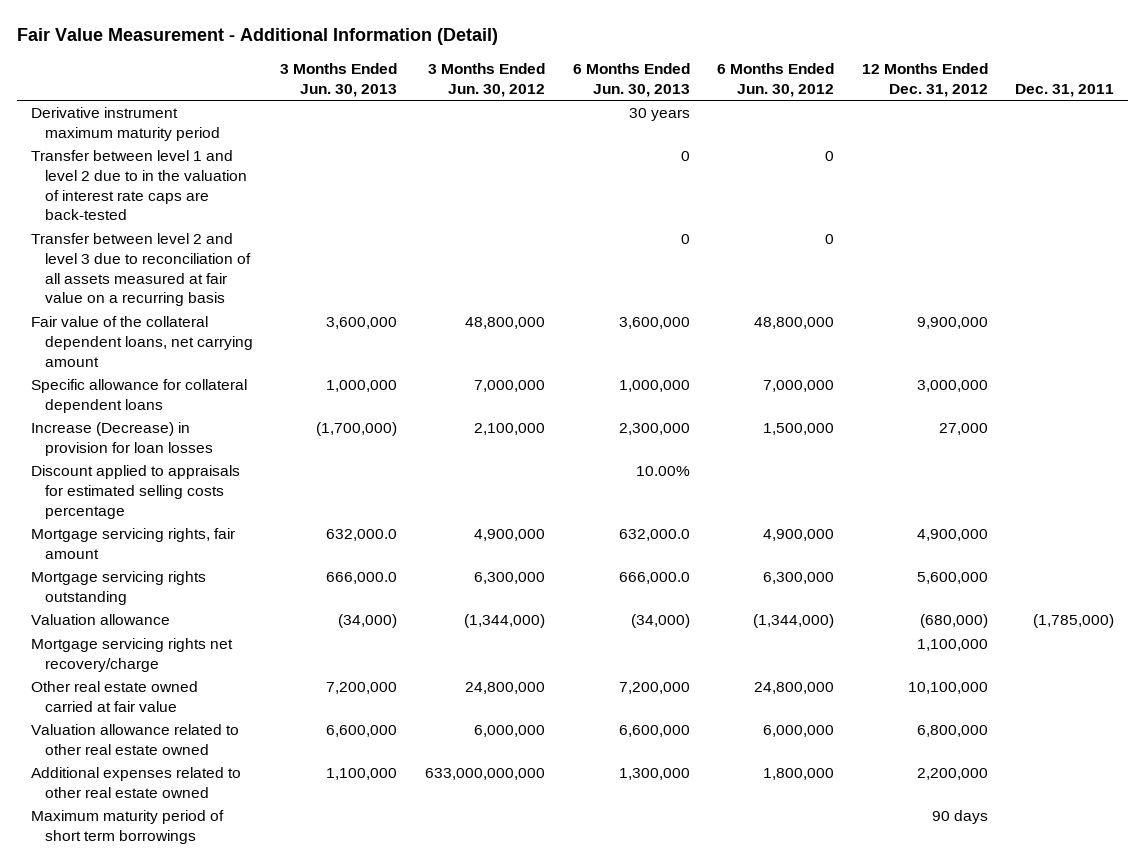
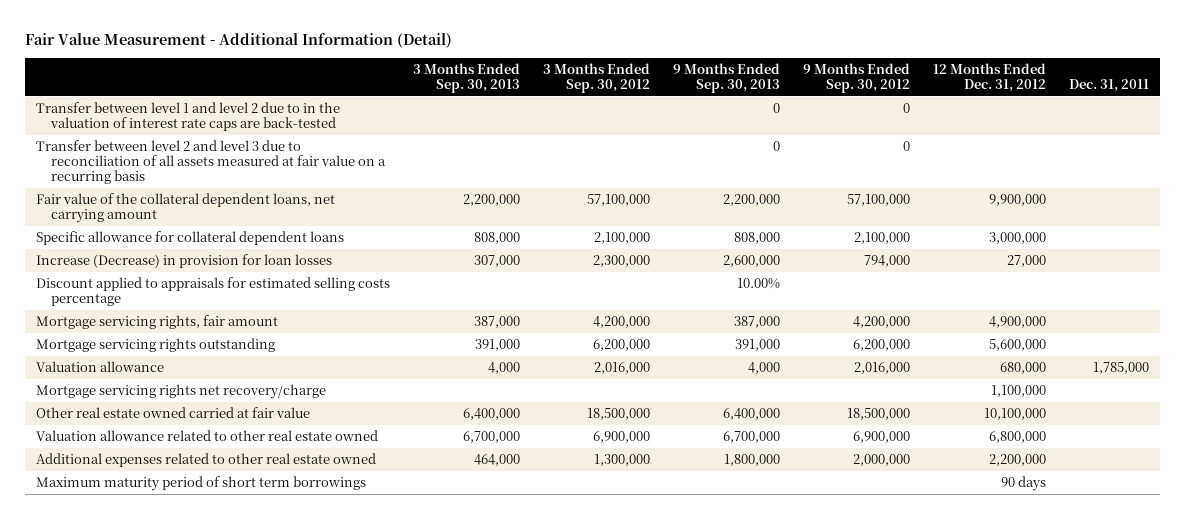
[280,63,398,97] 3 Months Ended Jun. 30, 2013 -> none
[427,63,545,97] 3 Months Ended Jun. 30, 2012 -> none
[572,63,690,97] 6 Months Ended Jun. 30, 2013 -> none
[717,63,835,97] 6 Months Ended Jun. 30, 2012 -> none
none -> [413,62,521,93] 3 Months Ended Sep. 30, 2013
none -> [543,62,651,93] 3 Months Ended Sep. 30, 2012
none -> [673,62,781,93] 9 Months Ended Sep. 30, 2013
none -> [802,62,910,93] 9 Months Ended Sep. 30, 2012
[30,107,220,141] Derivative instrument maximum maturity period -> none
[919,614,988,629] (680,000) -> [999,362,1046,375] 680,000
[1033,614,1115,629] (1,785,000) -> [1092,362,1149,375] 1,785,000

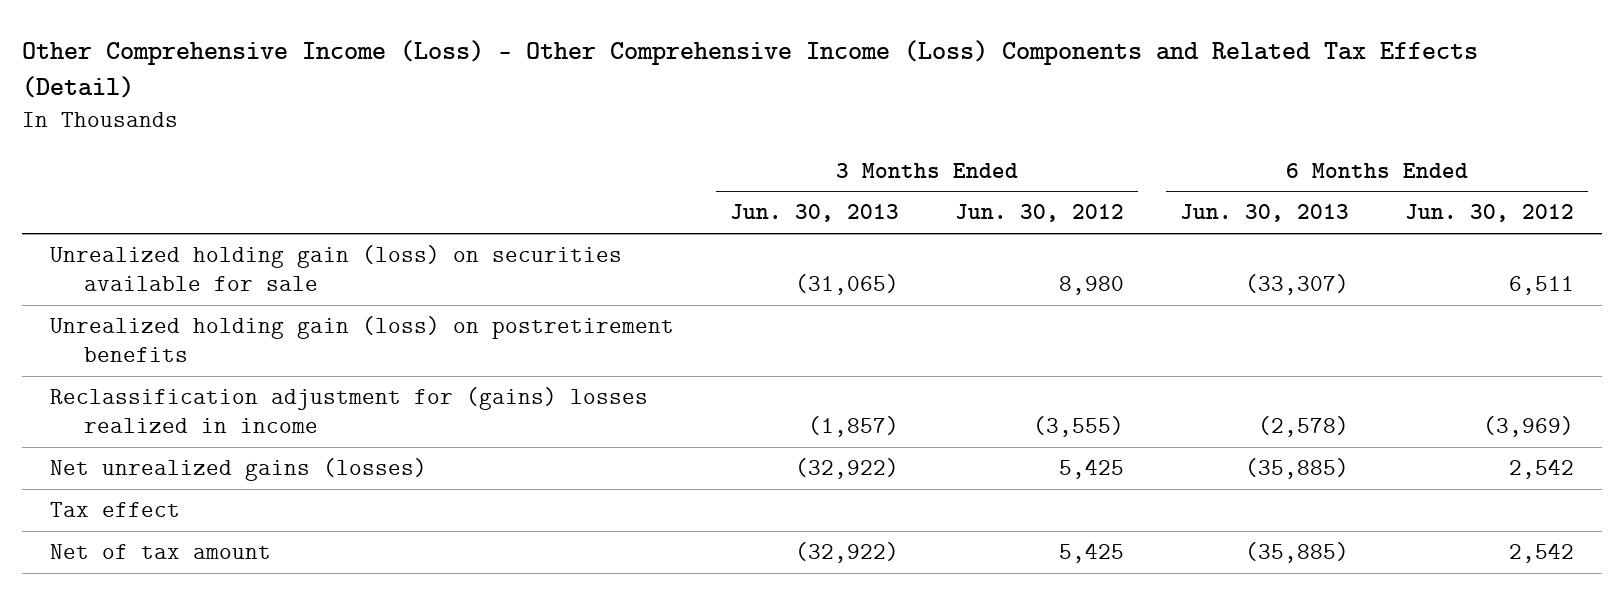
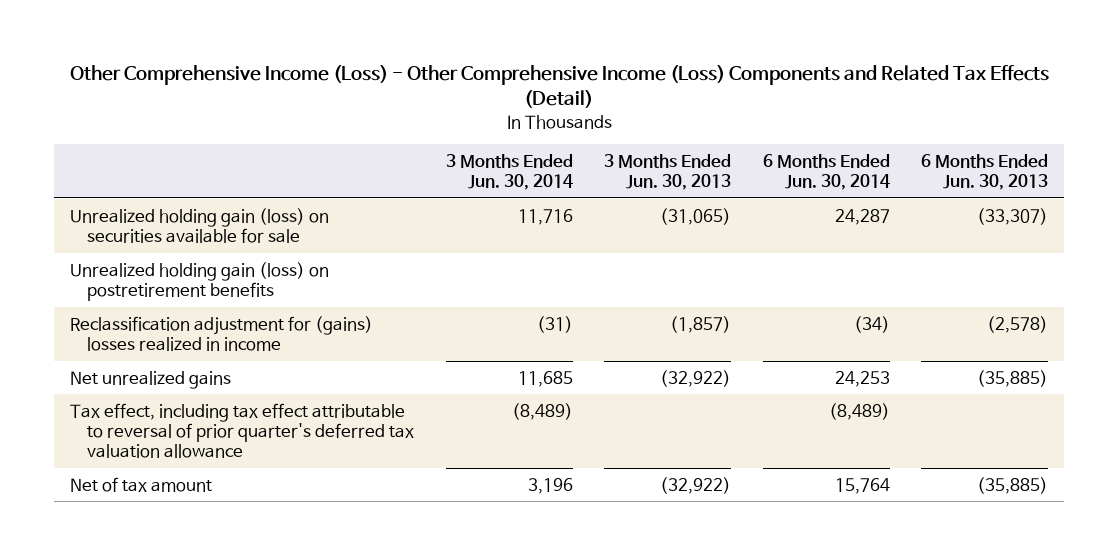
[955,204,1125,223] Jun. 30, 2012 -> none
[1405,204,1575,223] Jun. 30, 2012 -> none
none -> [445,153,573,190] 3 Months Ended Jun. 30, 2014
none -> [762,153,890,190] 6 Months Ended Jun. 30, 2014
[50,457,428,481] Net unrealized gains (losses) -> [69,370,231,389] Net unrealized gains
[50,501,181,517] Tax effect -> [69,402,415,458] Tax effect, including tax effect attributable to reversal of prior quarter's deferred tax valuation allowance

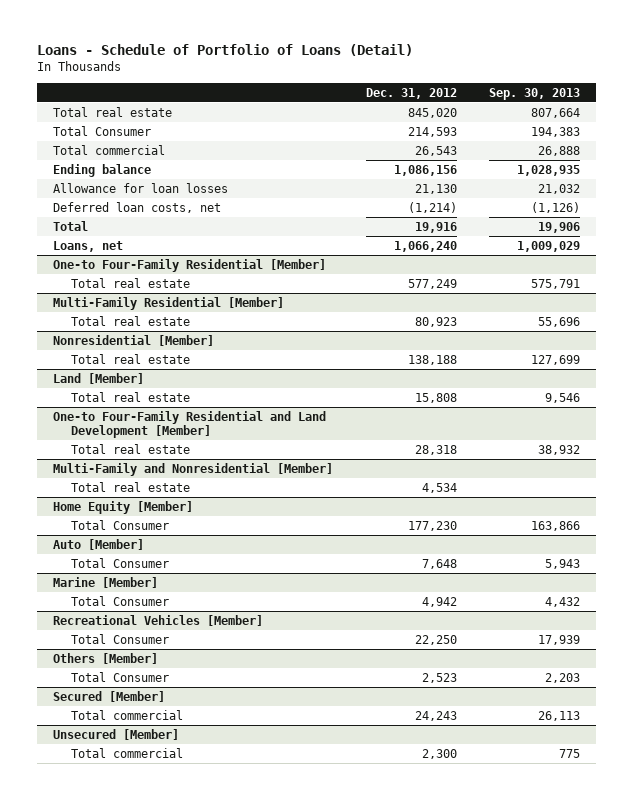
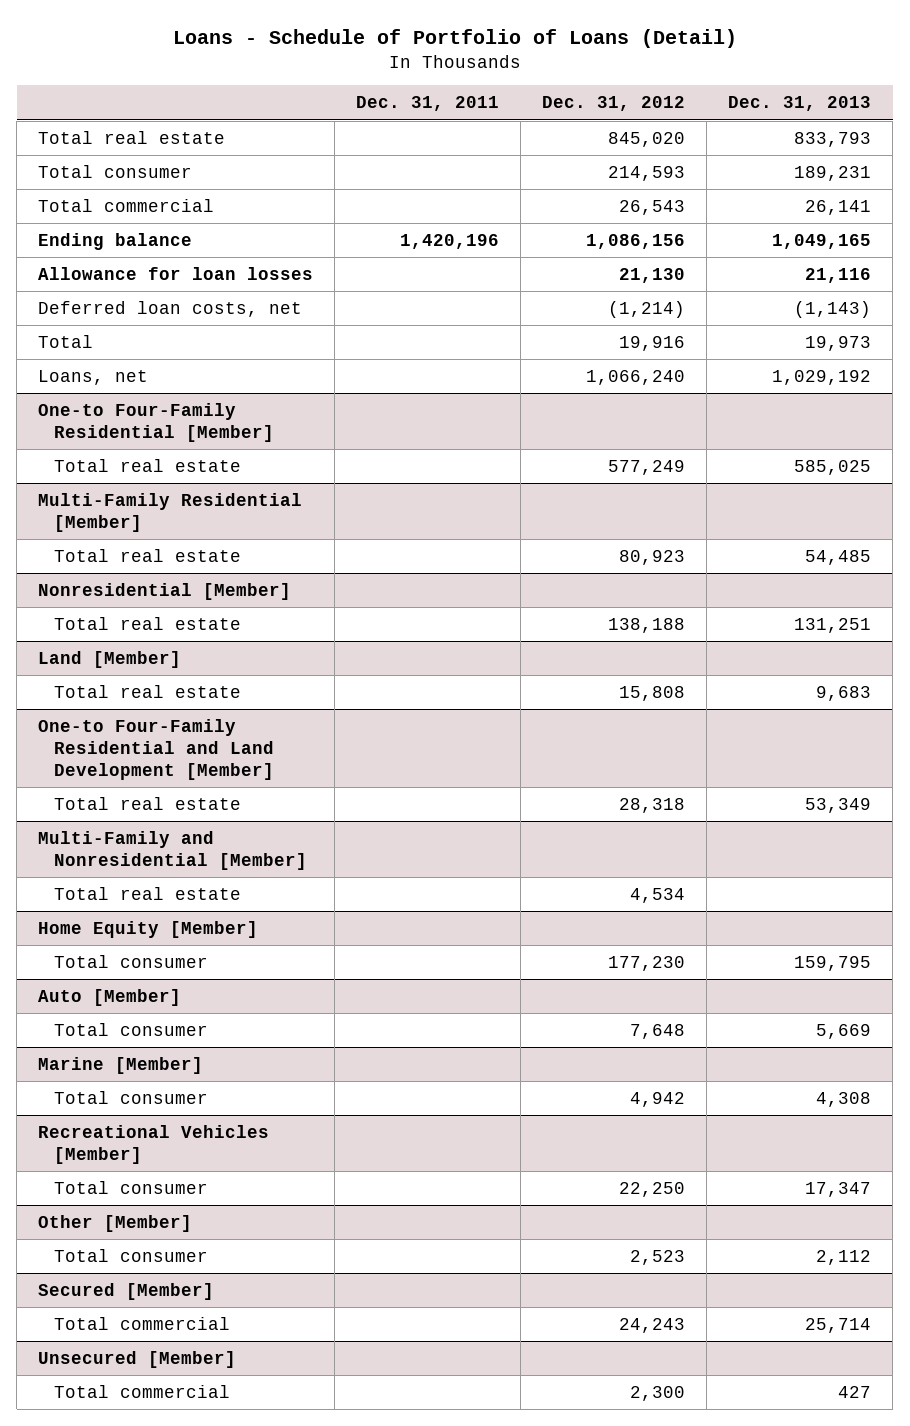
[489,87,581,100] Sep. 30, 2013 -> none
none -> [356,96,500,112] Dec. 31, 2011
none -> [728,96,872,112] Dec. 31, 2013
[53,125,152,136] Total Consumer -> [38,164,193,178] Total consumer
[71,519,170,530] Total Consumer -> [54,954,209,968] Total consumer
[71,557,170,568] Total Consumer -> [54,1022,209,1036] Total consumer
[71,595,170,606] Total Consumer -> [54,1090,209,1104] Total consumer
[71,633,170,644] Total Consumer -> [54,1180,209,1194] Total consumer
[53,652,159,664] Others [Member] -> [38,1214,193,1232] Other [Member]
[71,671,170,682] Total Consumer -> [54,1248,209,1262] Total consumer

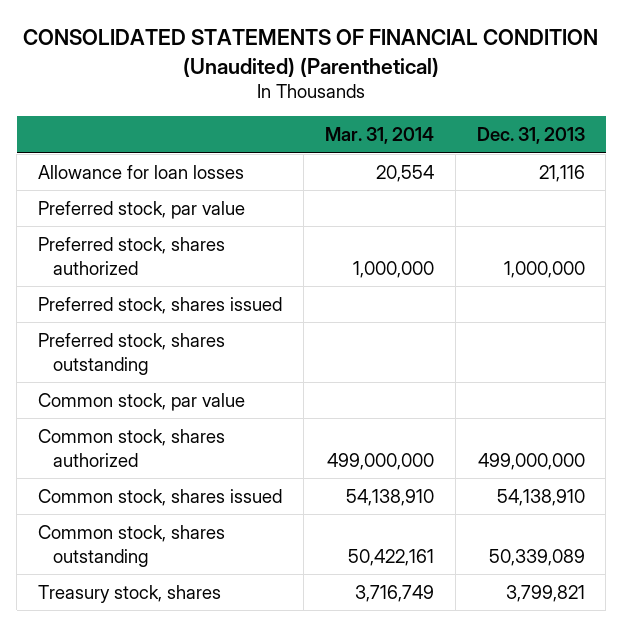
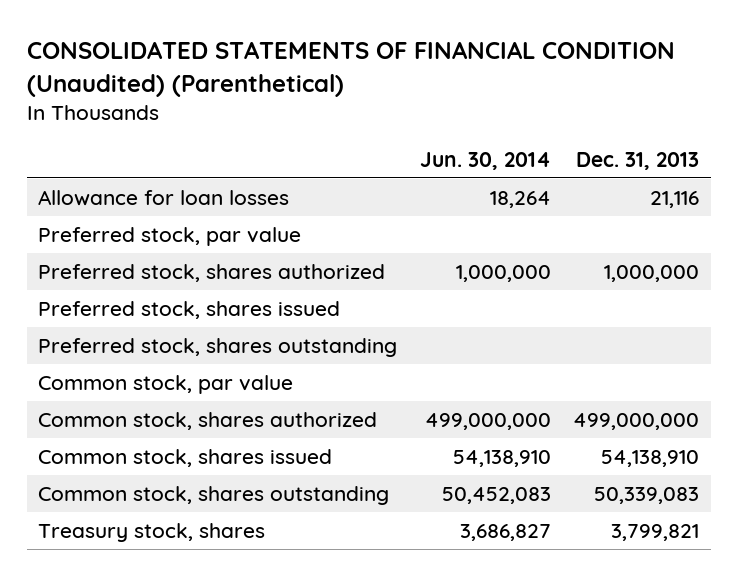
[324,127,434,145] Mar. 31, 2014 -> none
none -> [419,151,551,170] Jun. 30, 2014
[488,548,585,566] 50,339,089 -> [594,486,700,504] 50,339,083

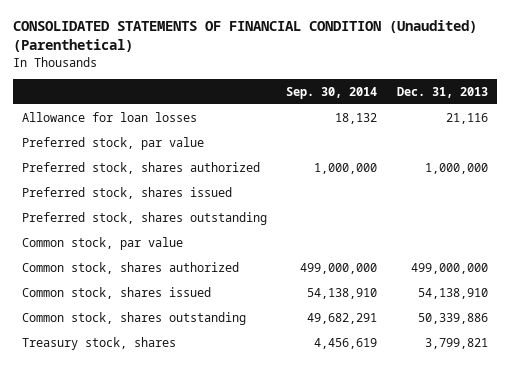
[419,151,551,170] Jun. 30, 2014 -> none
none -> [286,86,378,99] Sep. 30, 2014
[594,486,700,504] 50,339,083 -> [417,312,488,324] 50,339,886

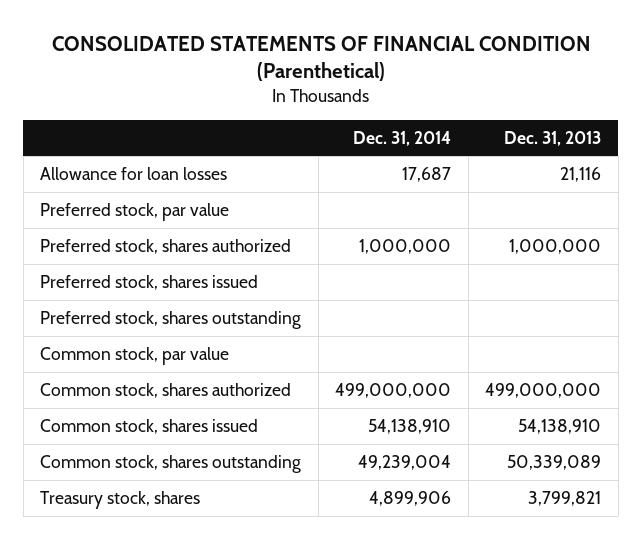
[12,20,477,53] CONSOLIDATED STATEMENTS OF FINANCIAL CONDITION (Unaudited) (Parenthetical) -> [51,35,591,82] CONSOLIDATED STATEMENTS OF FINANCIAL CONDITION (Parenthetical)
[286,86,378,99] Sep. 30, 2014 -> none
none -> [353,130,452,146] Dec. 31, 2014
[417,312,488,324] 50,339,886 -> [507,454,602,470] 50,339,089

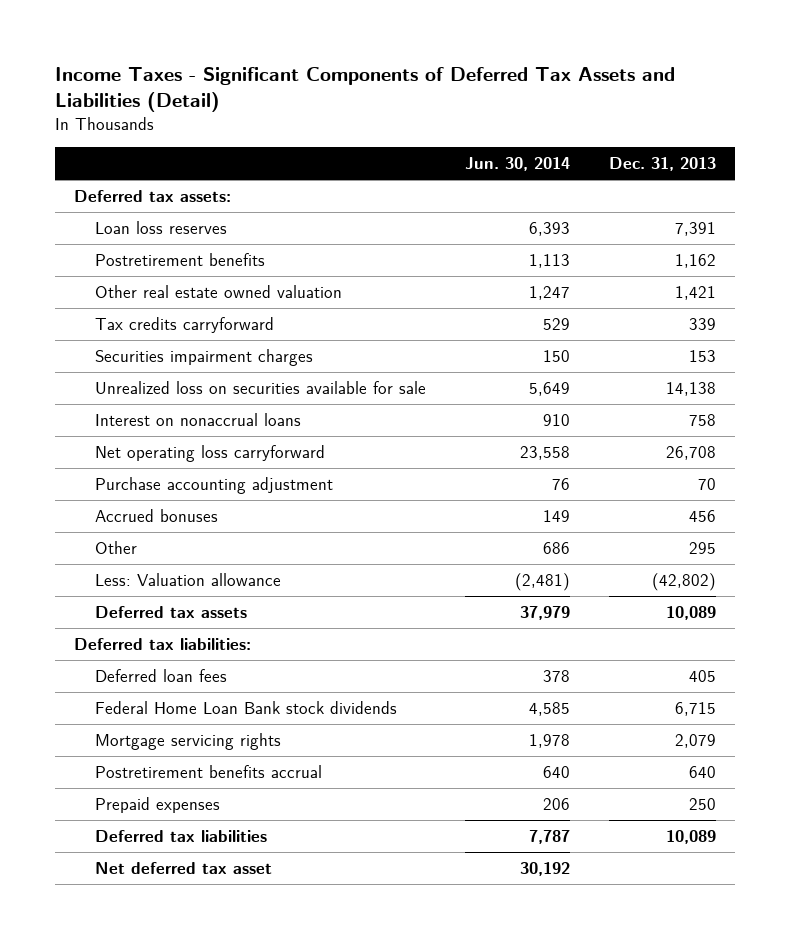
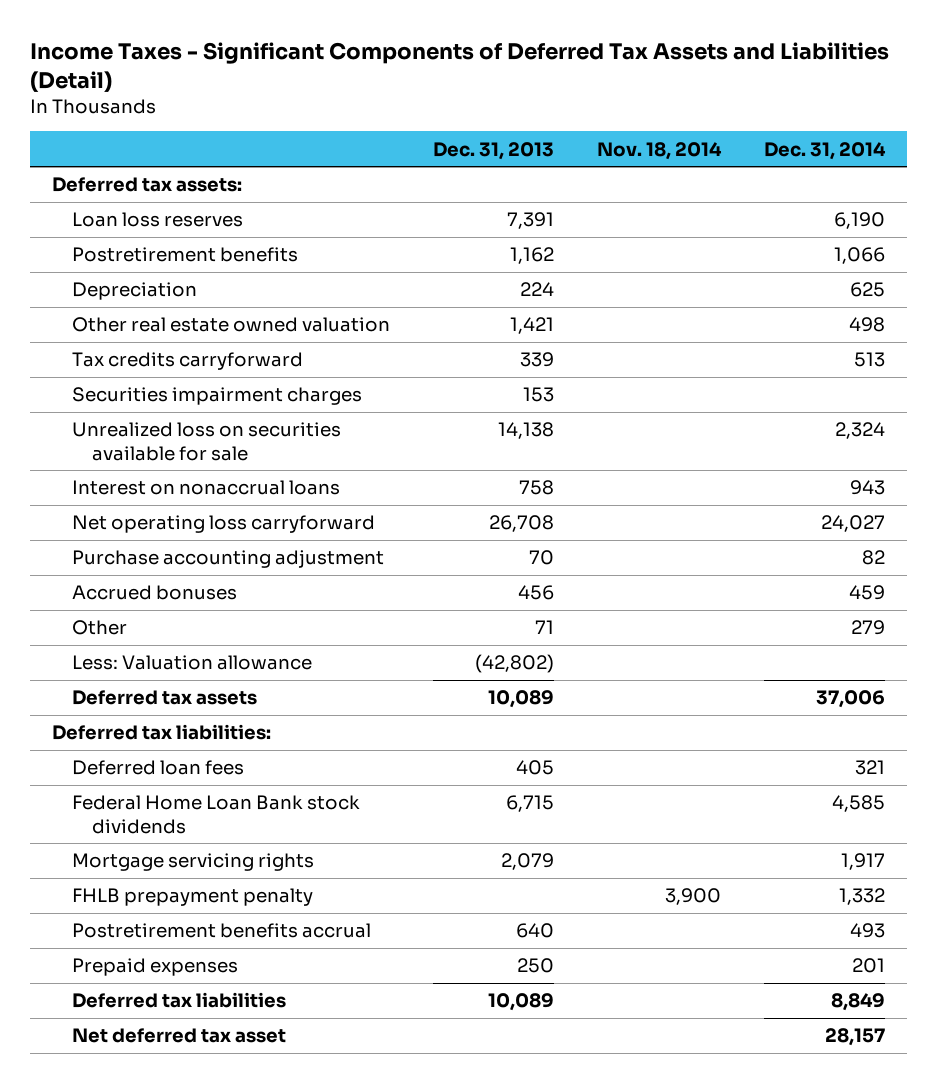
[464,156,570,171] Jun. 30, 2014 -> none
none -> [596,141,722,160] Nov. 18, 2014
none -> [763,141,886,160] Dec. 31, 2014
none -> [71,282,197,301] Depreciation
[688,541,716,554] 295 -> [534,620,554,635] 71
none -> [71,888,313,907] FHLB prepayment penalty

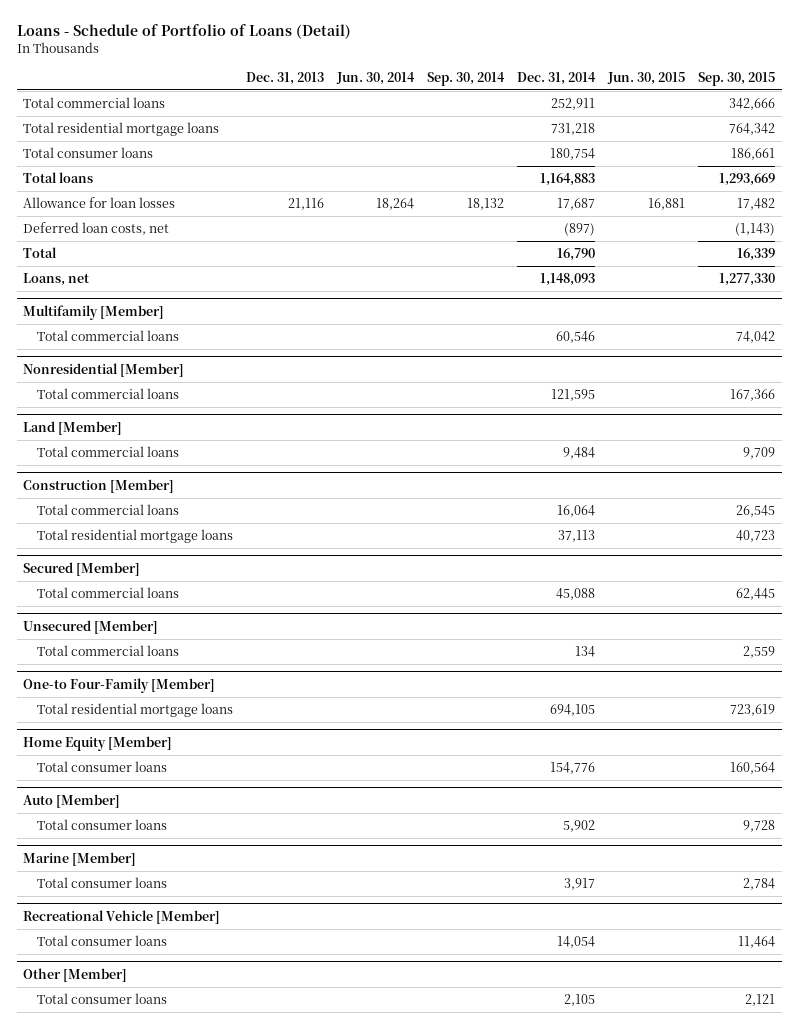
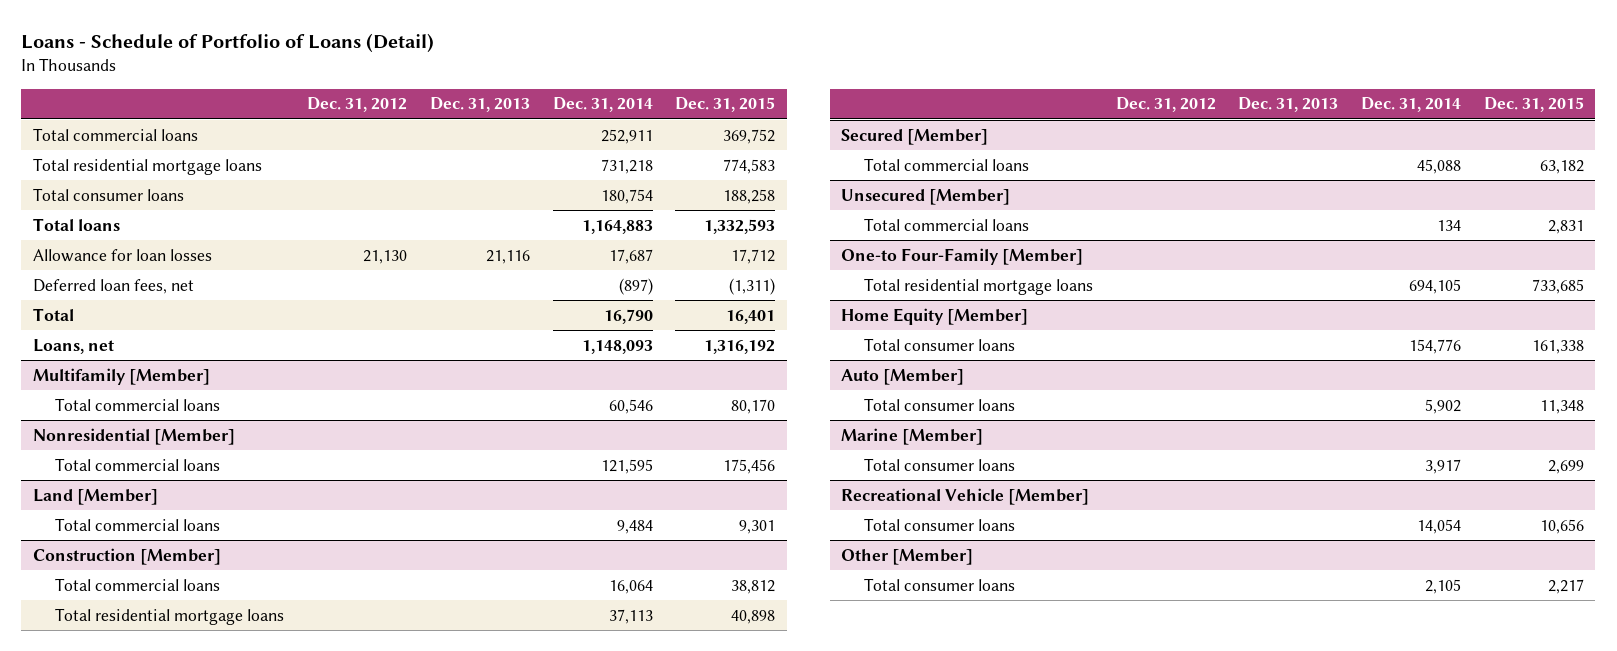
[336,71,416,85] Jun. 30, 2014 -> none
[427,71,506,86] Sep. 30, 2014 -> none
[607,71,686,85] Jun. 30, 2015 -> none
[698,71,776,86] Sep. 30, 2015 -> none
none -> [306,97,407,113] Dec. 31, 2012
none -> [675,97,776,113] Dec. 31, 2015
[23,221,170,235] Deferred loan costs, net -> [32,278,194,294] Deferred loan fees, net

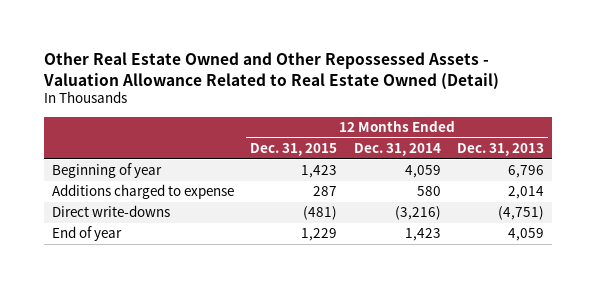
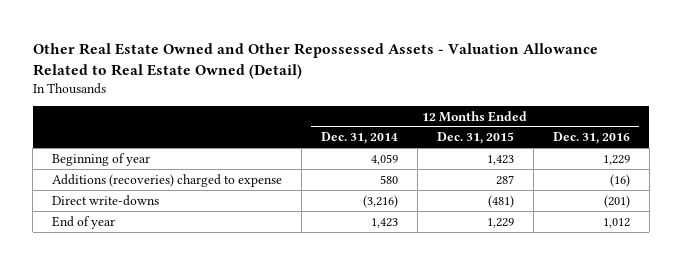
[456,142,544,156] Dec. 31, 2013 -> none
none -> [552,132,630,145] Dec. 31, 2016
[52,184,235,200] Additions charged to expense -> [52,173,283,187] Additions (recoveries) charged to expense

